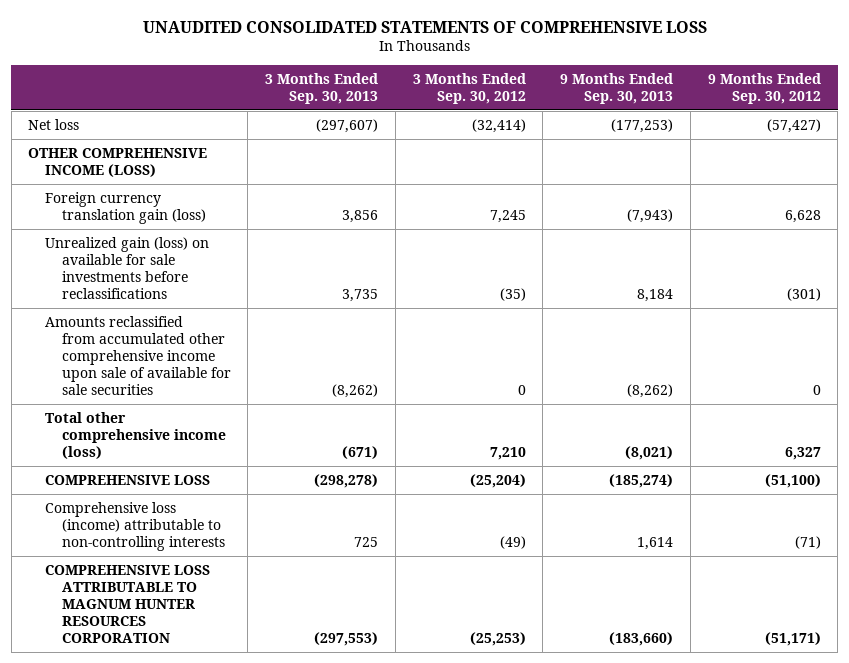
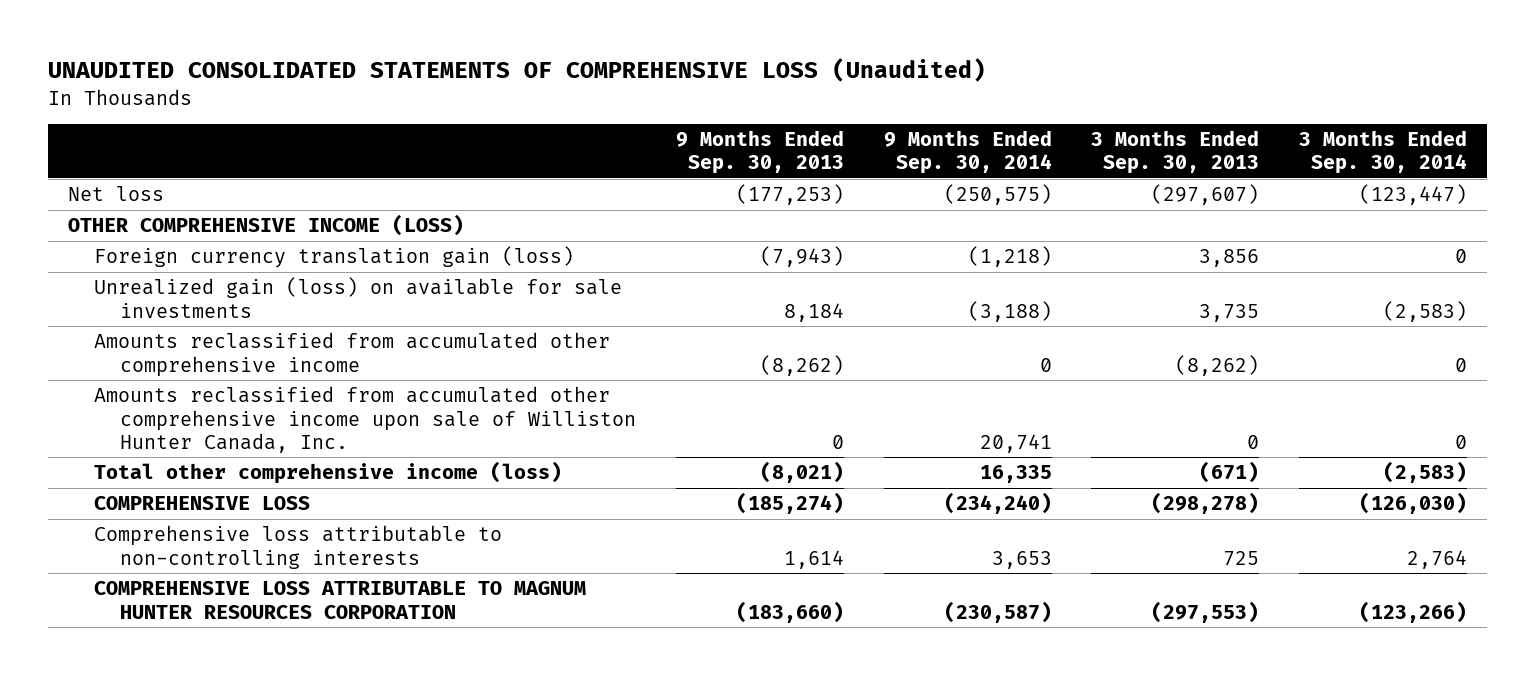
[142,20,707,33] UNAUDITED CONSOLIDATED STATEMENTS OF COMPREHENSIVE LOSS -> [48,58,987,83] UNAUDITED CONSOLIDATED STATEMENTS OF COMPREHENSIVE LOSS (Unaudited)
[412,72,526,104] 3 Months Ended Sep. 30, 2012 -> none
[707,72,821,104] 9 Months Ended Sep. 30, 2012 -> none
none -> [883,130,1052,175] 9 Months Ended Sep. 30, 2014
none -> [1298,130,1467,175] 3 Months Ended Sep. 30, 2014
[44,236,209,300] Unrealized gain (loss) on available for sale investments before reclassifications -> [94,277,623,318] Unrealized gain (loss) on available for sale investments
none -> [94,332,611,377] Amounts reclassified from accumulated other comprehensive income
[44,315,231,396] Amounts reclassified from accumulated other comprehensive income upon sale of available for sale securities -> [94,386,637,453] Amounts reclassified from accumulated other comprehensive income upon sale of Williston Hunter Canada, Inc.
[332,384,379,399] (8,262) -> [1247,434,1260,449] 0
[627,384,674,399] (8,262) -> [831,434,844,449] 0
[44,501,225,551] Comprehensive loss (income) attributable to non-controlling interests -> [94,525,503,569] Comprehensive loss attributable to non-controlling interests

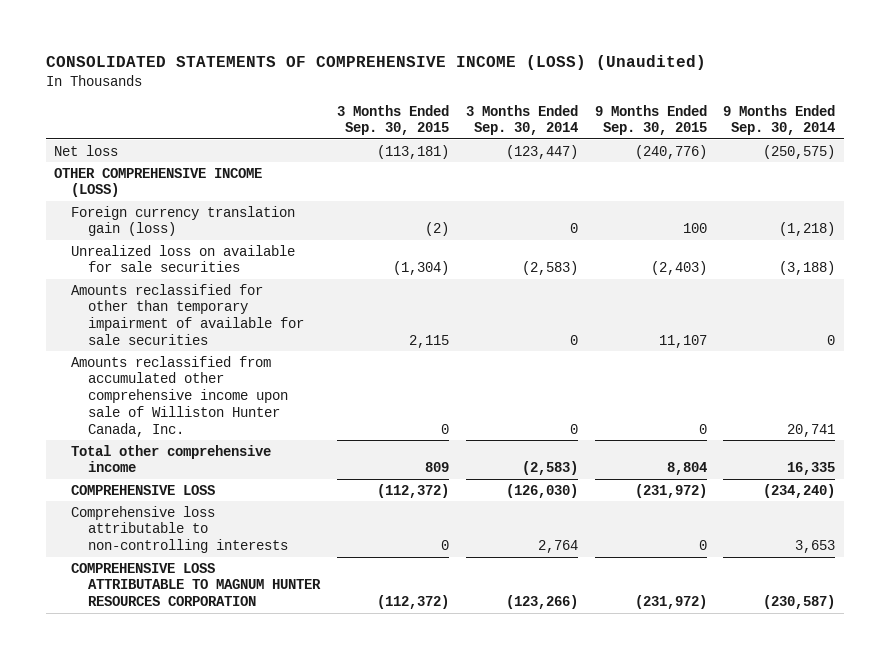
[48,58,987,83] UNAUDITED CONSOLIDATED STATEMENTS OF COMPREHENSIVE LOSS (Unaudited) -> [45,55,706,71] CONSOLIDATED STATEMENTS OF COMPREHENSIVE INCOME (LOSS) (Unaudited)
[675,130,844,175] 9 Months Ended Sep. 30, 2013 -> none
[1091,130,1260,175] 3 Months Ended Sep. 30, 2013 -> none
none -> [337,104,450,136] 3 Months Ended Sep. 30, 2015
none -> [594,104,707,136] 9 Months Ended Sep. 30, 2015
[94,332,611,377] Amounts reclassified from accumulated other comprehensive income -> none
[94,277,623,318] Unrealized gain (loss) on available for sale investments -> [71,244,296,273] Unrealized loss on available for sale securities
none -> [71,283,305,345] Amounts reclassified for other than temporary impairment of available for sale securities
[94,461,563,485] Total other comprehensive income (loss) -> [71,444,272,473] Total other comprehensive income

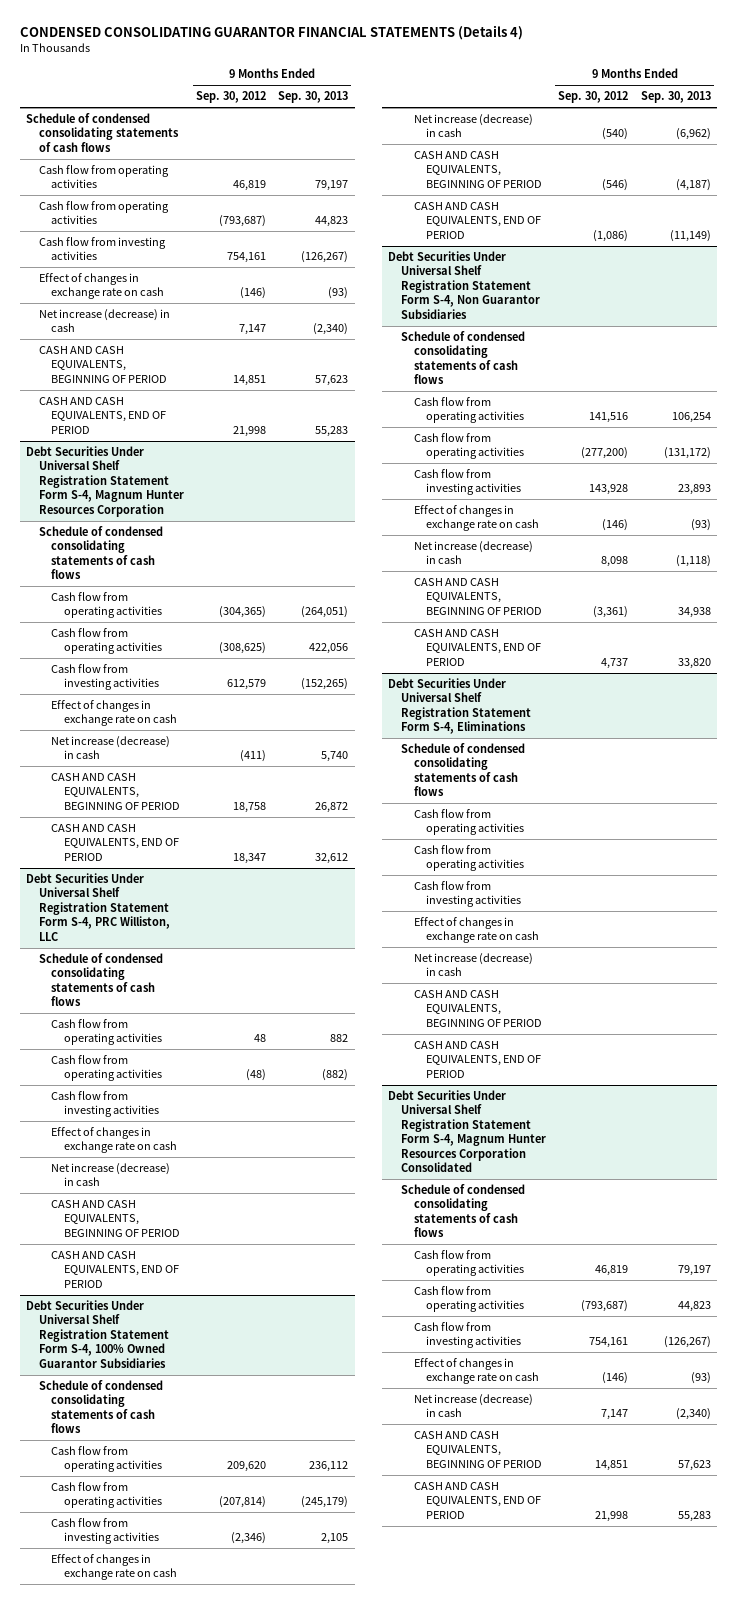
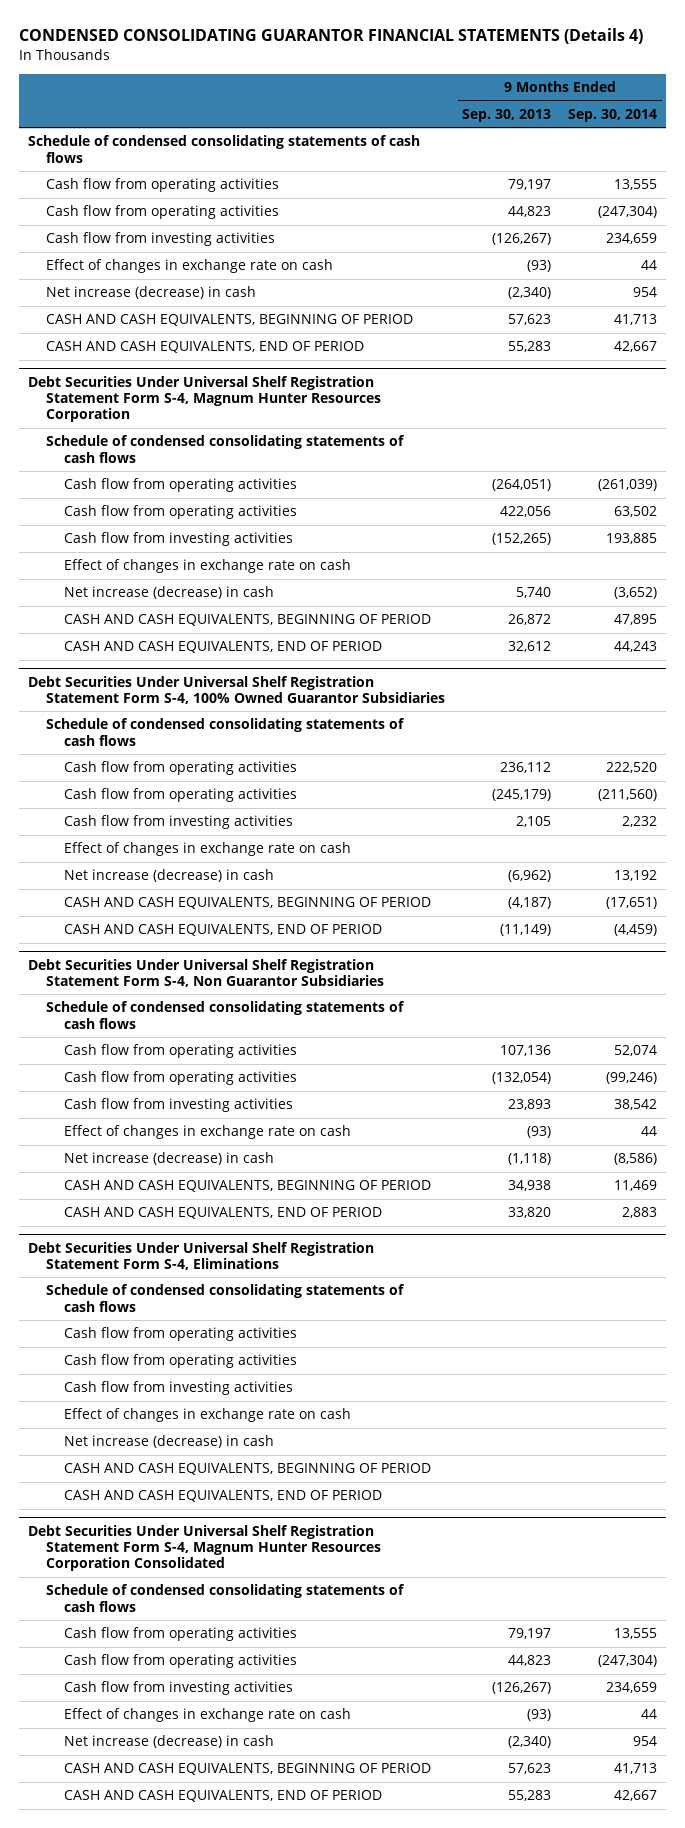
[196,91,267,104] Sep. 30, 2012 -> none
none -> [568,108,658,122] Sep. 30, 2014
[26,873,170,941] Debt Securities Under Universal Shelf Registration Statement Form S-4, PRC Williston, LLC -> none
[38,953,163,1007] Schedule of condensed consolidating statements of cash flows -> none
[51,1019,162,1046] Cash flow from operating activities -> none
[51,1055,162,1082] Cash flow from operating activities -> none
[51,1091,159,1118] Cash flow from investing activities -> none
[51,1127,177,1154] Effect of changes in exchange rate on cash -> none
[51,1163,171,1187] Net increase (decrease) in cash -> none
[51,1200,180,1237] CASH AND CASH EQUIVALENTS, BEGINNING OF PERIOD -> none
[51,1251,179,1288] CASH AND CASH EQUIVALENTS, END OF PERIOD -> none
[671,412,711,424] 106,254 -> [500,1045,552,1057] 107,136
[663,447,711,460] (131,172) -> [492,1072,552,1085] (132,054)

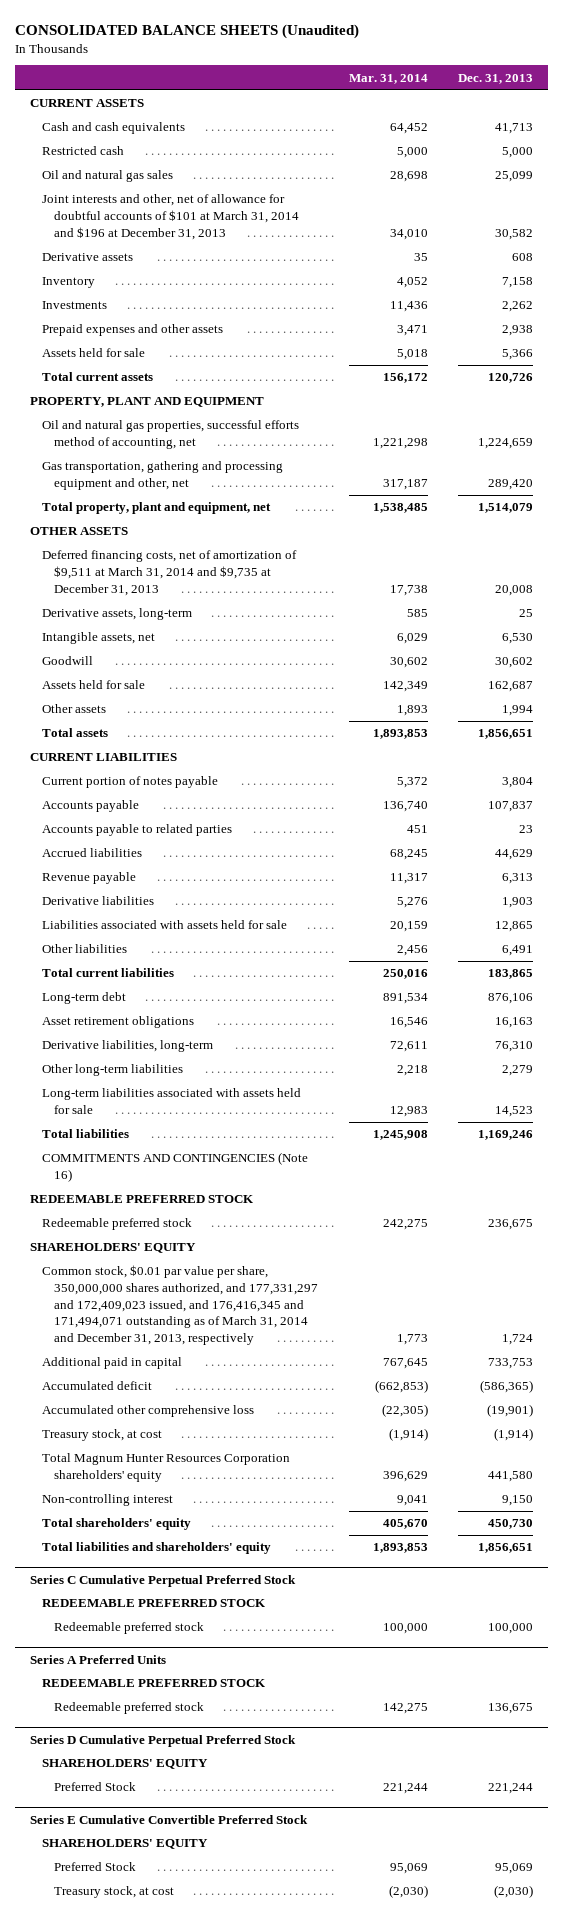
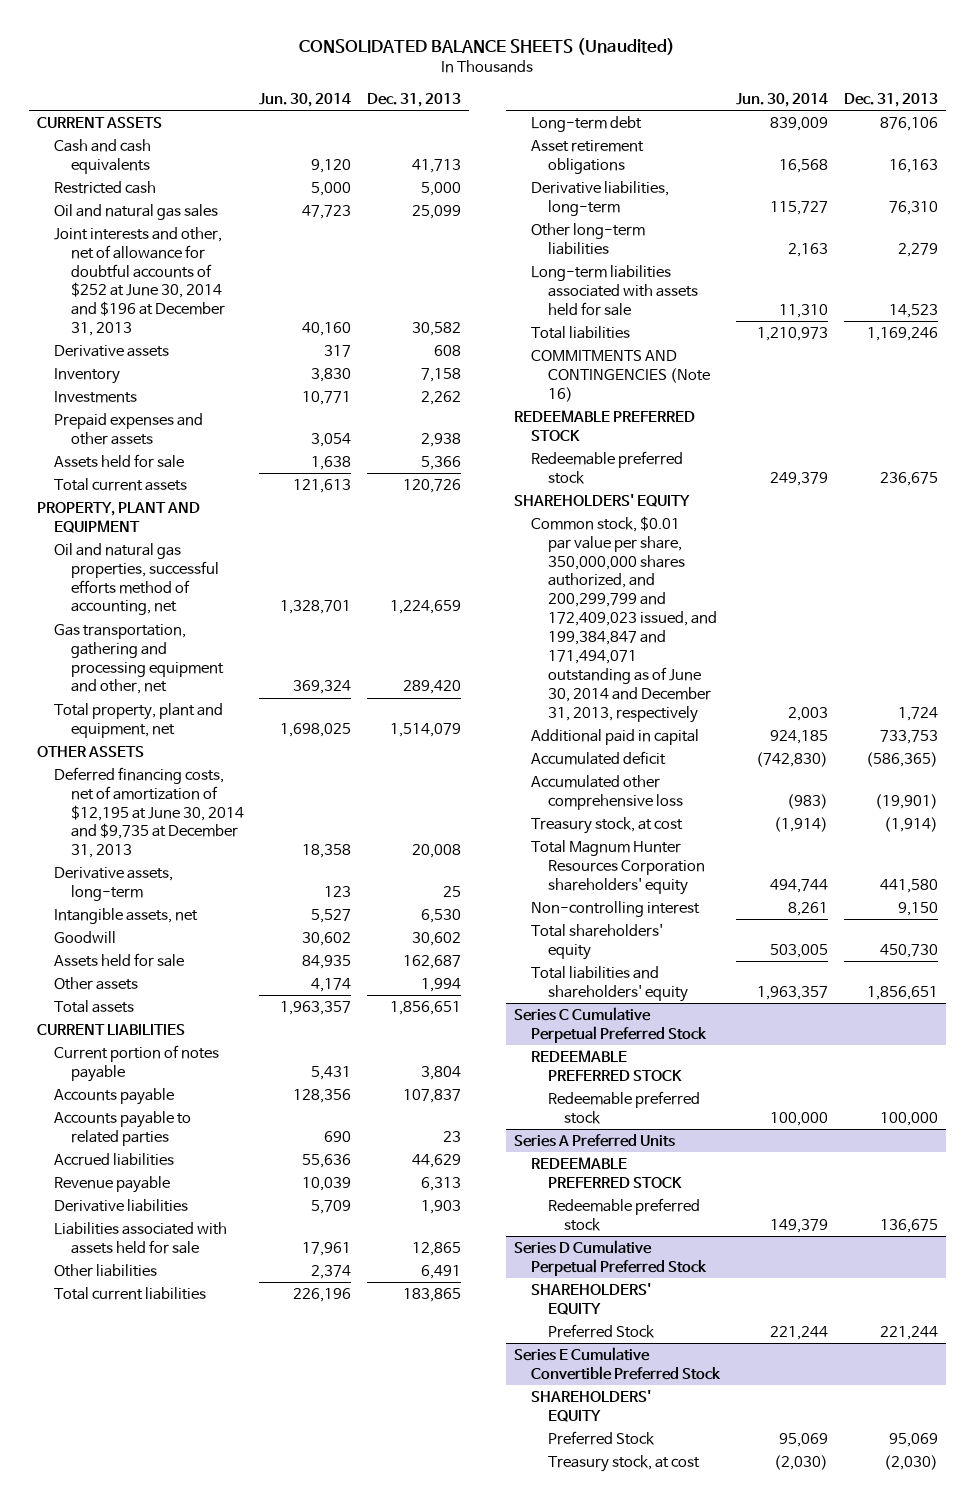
[348,73,428,84] Mar. 31, 2014 -> none
none -> [259,93,352,108] Jun. 30, 2014
[42,194,300,240] Joint interests and other, net of allowance for doubtful accounts of $101 at March 31, 2014 and $196 at December 31, 2013 -> [53,226,225,337] Joint interests and other, net of allowance for doubtful accounts of $252 at June 30, 2014 and $196 at December 31, 2013
[42,550,298,596] Deferred financing costs, net of amortization of $9,511 at March 31, 2014 and $9,735 at December 31, 2013 -> [53,766,244,859] Deferred financing costs, net of amortization of $12,195 at June 30, 2014 and $9,735 at December 31, 2013
[42,1265,319,1345] Common stock, $0.01 par value per share, 350,000,000 shares authorized, and 177,331,297 and 172,409,023 issued, and 176,416,345 and 171,494,071 outstanding as of March 31, 2014 and December 31, 2013, respectively -> [530,515,717,723] Common stock, $0.01 par value per share, 350,000,000 shares authorized, and 200,299,799 and 172,409,023 issued, and 199,384,847 and 171,494,071 outstanding as of June 30, 2014 and December 31, 2013, respectively

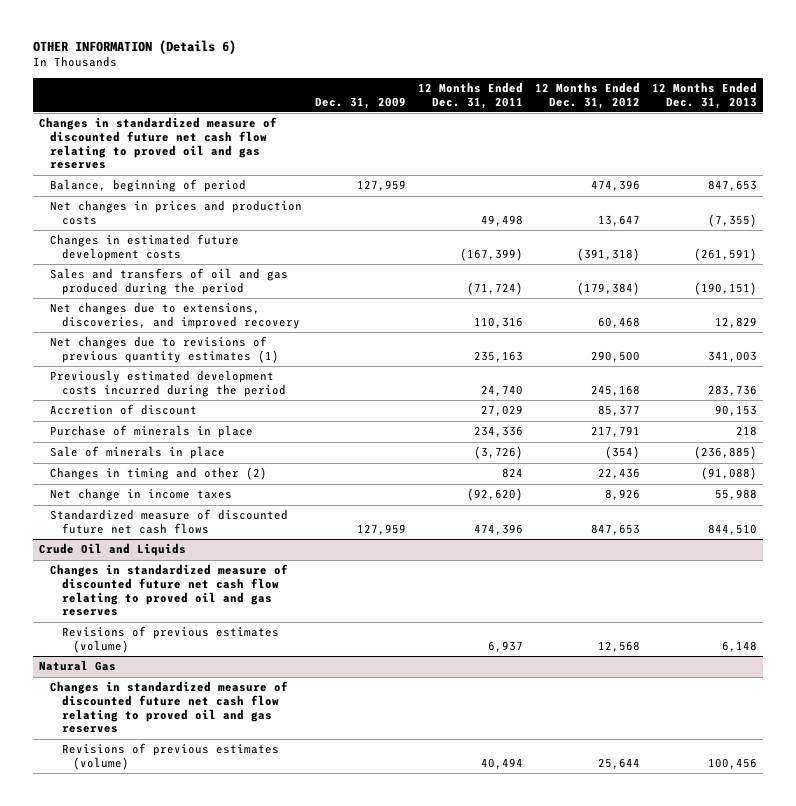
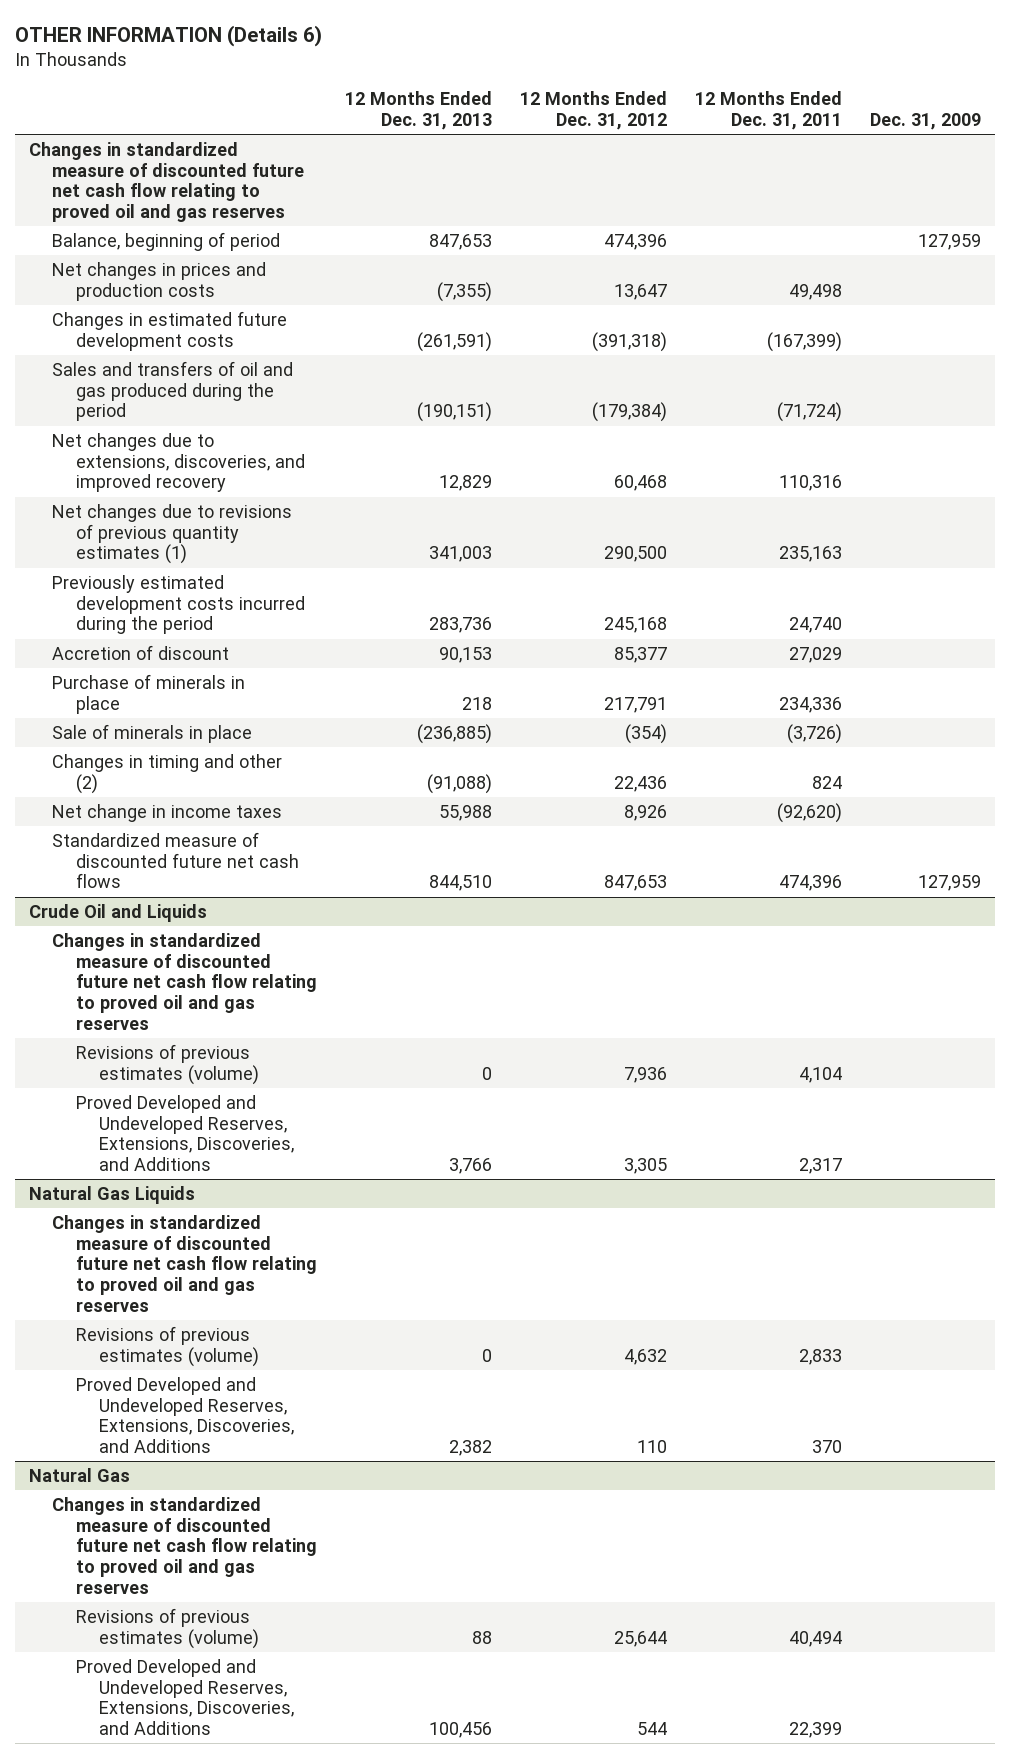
[487,641,523,653] 6,937 -> [798,1066,842,1083] 4,104
[597,641,640,653] 12,568 -> [623,1066,667,1083] 7,936
[721,641,757,653] 6,148 -> [481,1066,492,1080] 0
none -> [75,1094,295,1172] Proved Developed and Undeveloped Reserves, Extensions, Discoveries, and Additions
none -> [28,1185,195,1204] Natural Gas Liquids
none -> [52,1214,317,1312] Changes in standardized measure of discounted future net cash flow relating to proved oil and gas reserves
none -> [75,1325,260,1367] Revisions of previous estimates (volume)
none -> [75,1376,295,1454] Proved Developed and Undeveloped Reserves, Extensions, Discoveries, and Additions
[707,758,757,770] 100,456 -> [471,1630,492,1644] 88
none -> [75,1658,295,1736] Proved Developed and Undeveloped Reserves, Extensions, Discoveries, and Additions

